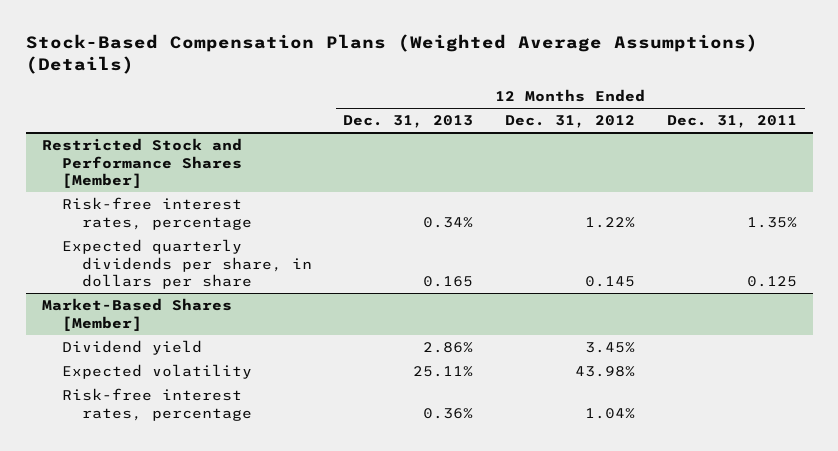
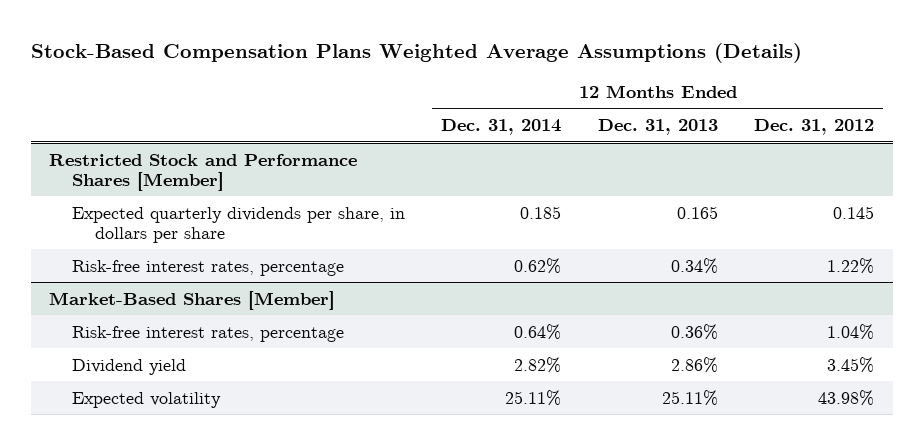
[25,33,758,74] Stock-Based Compensation Plans (Weighted Average Assumptions) (Details) -> [31,43,803,64] Stock-Based Compensation Plans Weighted Average Assumptions (Details)
[666,115,797,129] Dec. 31, 2011 -> none
none -> [441,119,562,136] Dec. 31, 2014
[61,197,252,230] Risk-free interest rates, percentage -> [72,259,345,276] Risk-free interest rates, percentage
[61,388,252,421] Risk-free interest rates, percentage -> [72,325,345,342] Risk-free interest rates, percentage

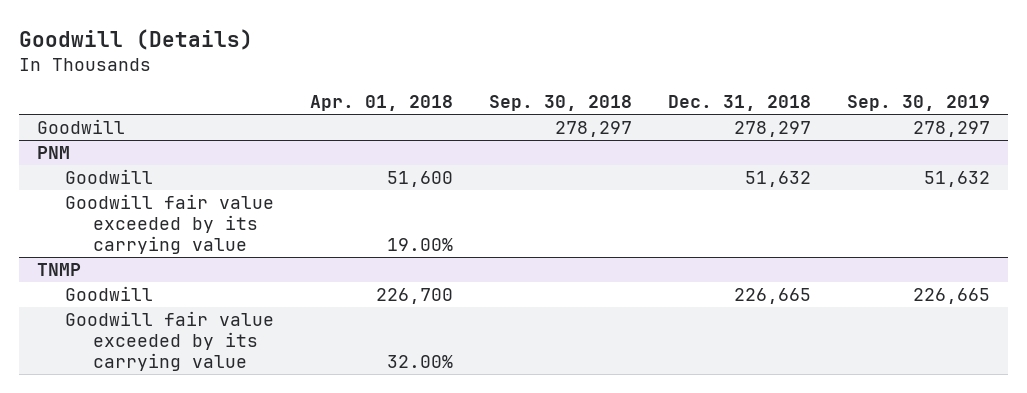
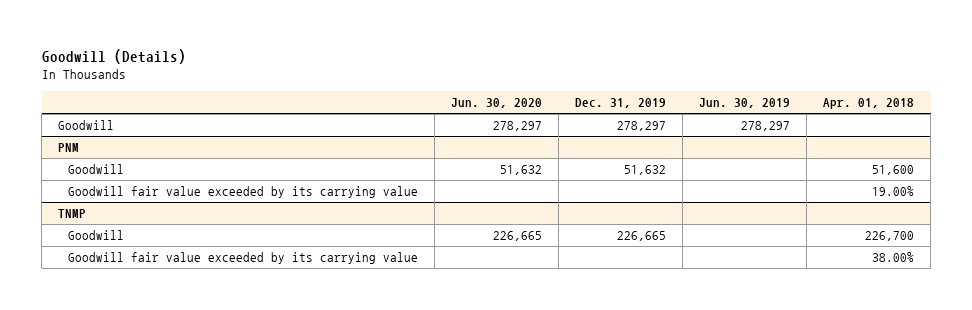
[489,95,633,112] Sep. 30, 2018 -> none
[668,95,812,112] Dec. 31, 2018 -> none
[847,95,991,112] Sep. 30, 2019 -> none
none -> [450,98,542,109] Jun. 30, 2020
none -> [574,98,666,109] Dec. 31, 2019
none -> [698,98,790,109] Jun. 30, 2019
[387,354,454,368] 32.00% -> [872,252,915,263] 38.00%

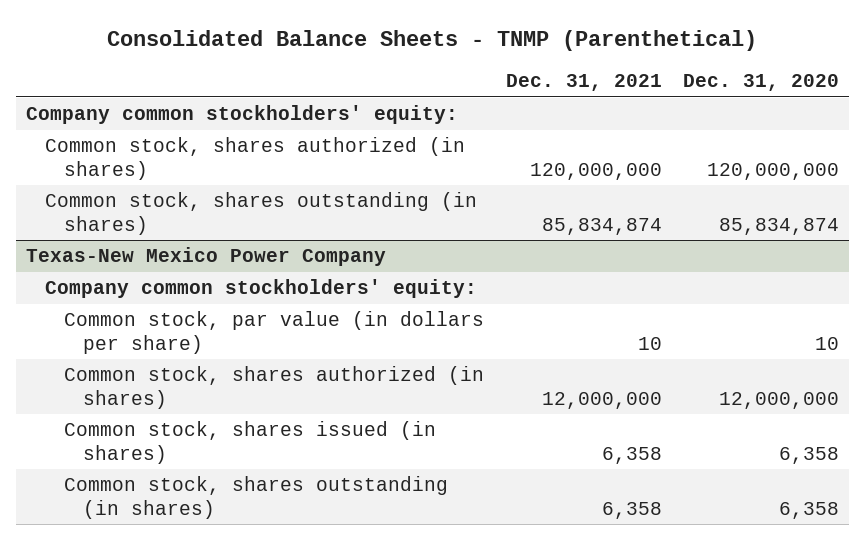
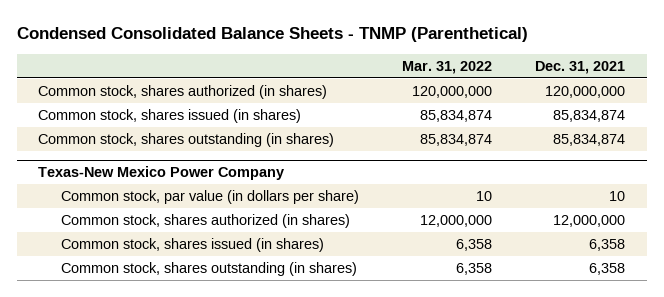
[107,29,758,51] Consolidated Balance Sheets - TNMP (Parenthetical) -> [16,27,528,43] Condensed Consolidated Balance Sheets - TNMP (Parenthetical)
[682,74,839,92] Dec. 31, 2020 -> none
none -> [402,60,493,74] Mar. 31, 2022
[26,105,459,125] Company common stockholders' equity: -> none
none -> [38,108,302,123] Common stock, shares issued (in shares)
[45,279,478,299] Company common stockholders' equity: -> none

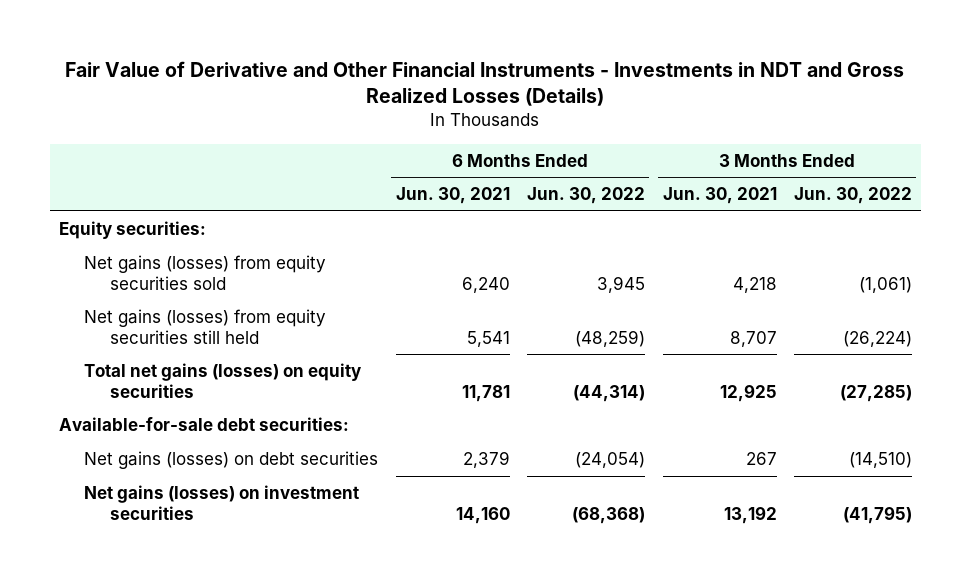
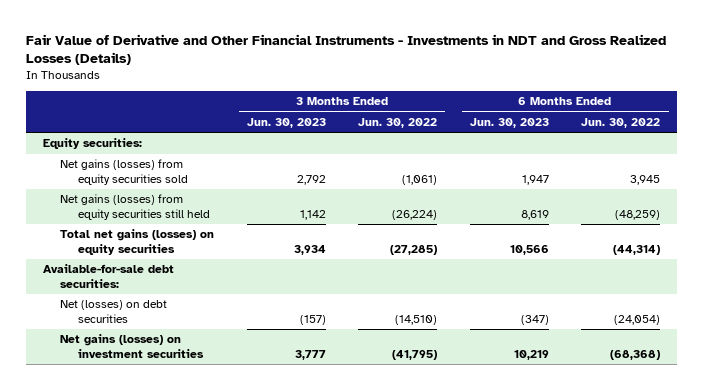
[395,187,510,205] Jun. 30, 2021 -> none
[662,187,777,205] Jun. 30, 2021 -> none
none -> [246,118,326,129] Jun. 30, 2023
none -> [469,118,549,129] Jun. 30, 2023
[84,451,379,470] Net gains (losses) on debt securities -> [60,300,168,324] Net (losses) on debt securities

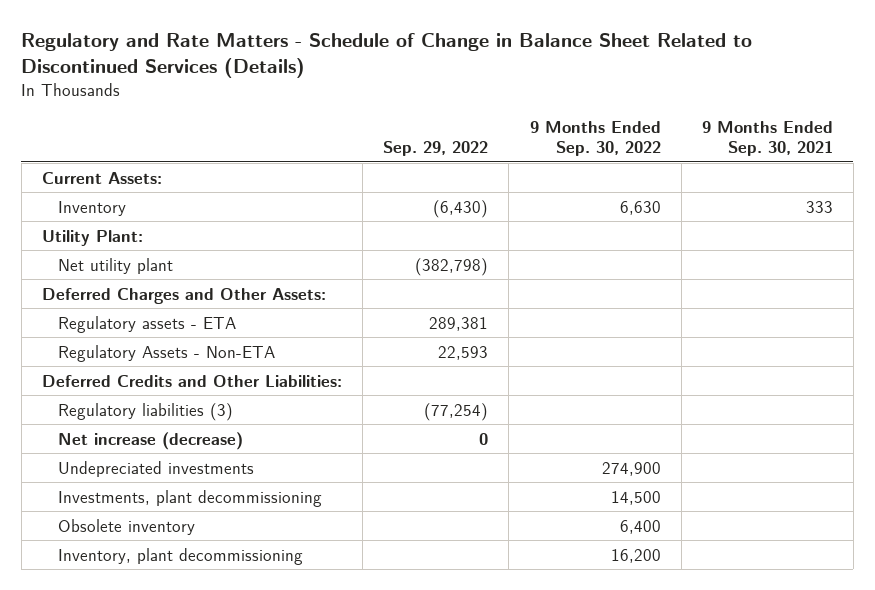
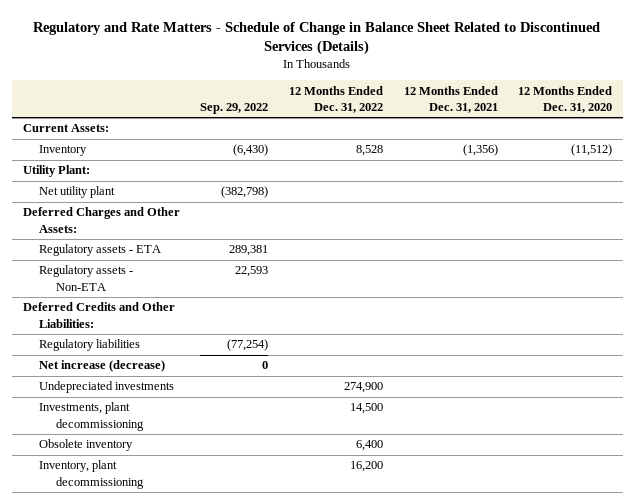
[529,121,661,157] 9 Months Ended Sep. 30, 2022 -> none
[701,121,833,157] 9 Months Ended Sep. 30, 2021 -> none
none -> [288,85,383,113] 12 Months Ended Dec. 31, 2022
none -> [403,85,498,113] 12 Months Ended Dec. 31, 2021
none -> [518,85,613,113] 12 Months Ended Dec. 31, 2020
[58,344,276,362] Regulatory Assets - Non-ETA -> [39,265,134,291] Regulatory assets - Non-ETA
[58,402,234,421] Regulatory liabilities (3) -> [39,339,141,352] Regulatory liabilities

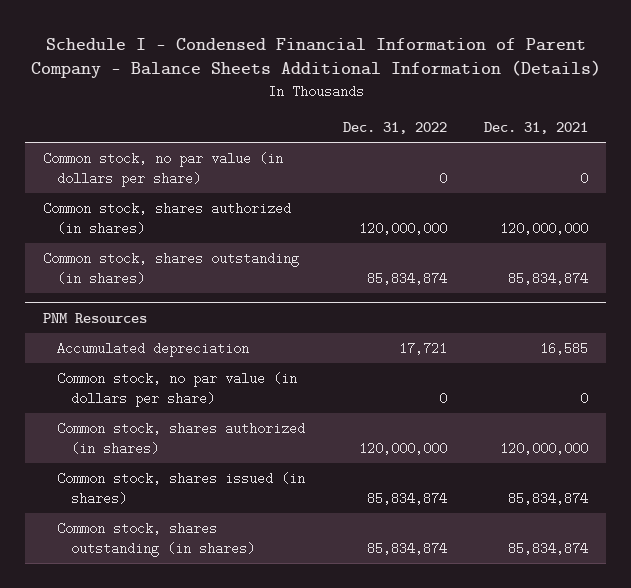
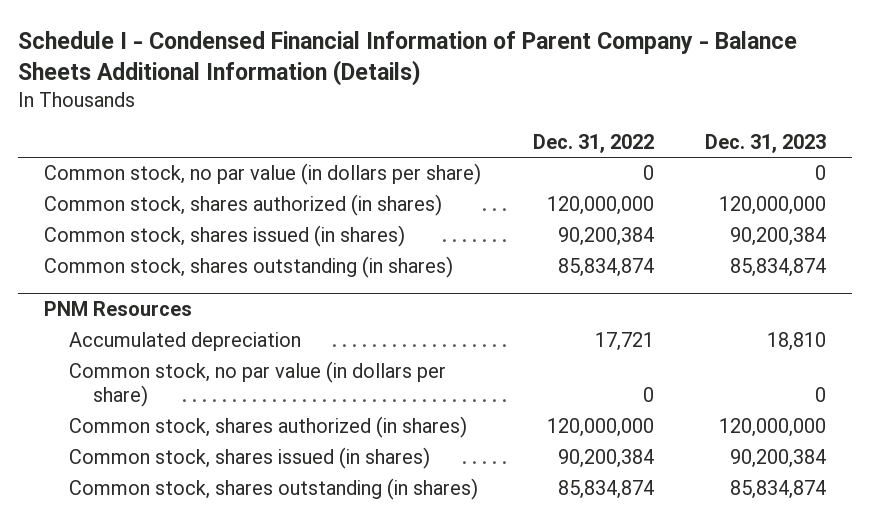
[483,122,588,135] Dec. 31, 2021 -> none
none -> [705,133,827,153] Dec. 31, 2023
none -> [44,225,406,248] Common stock, shares issued (in shares)
[366,491,447,505] 85,834,874 -> [557,449,654,469] 90,200,384

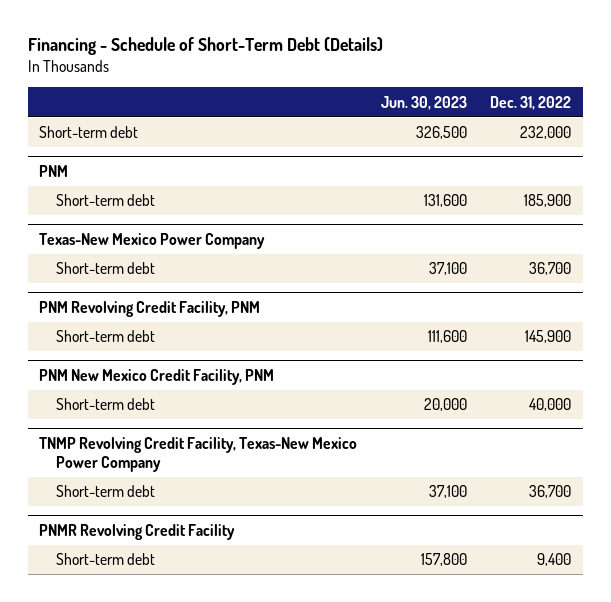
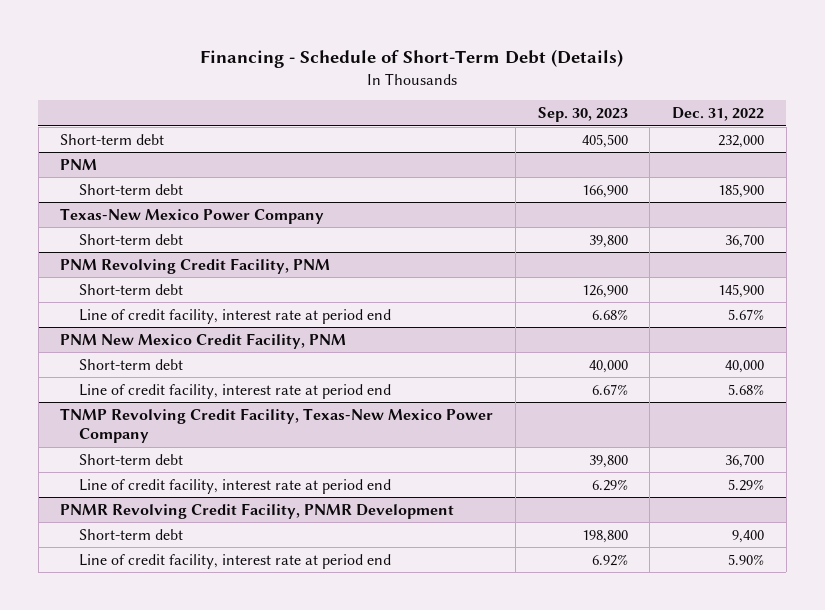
[380,95,467,110] Jun. 30, 2023 -> none
none -> [537,107,628,123] Sep. 30, 2023
none -> [78,308,391,324] Line of credit facility, interest rate at period end
none -> [78,383,391,399] Line of credit facility, interest rate at period end
none -> [78,478,391,494] Line of credit facility, interest rate at period end
[39,523,236,540] PNMR Revolving Credit Facility -> [60,502,455,519] PNMR Revolving Credit Facility, PNMR Development
none -> [78,553,391,569] Line of credit facility, interest rate at period end

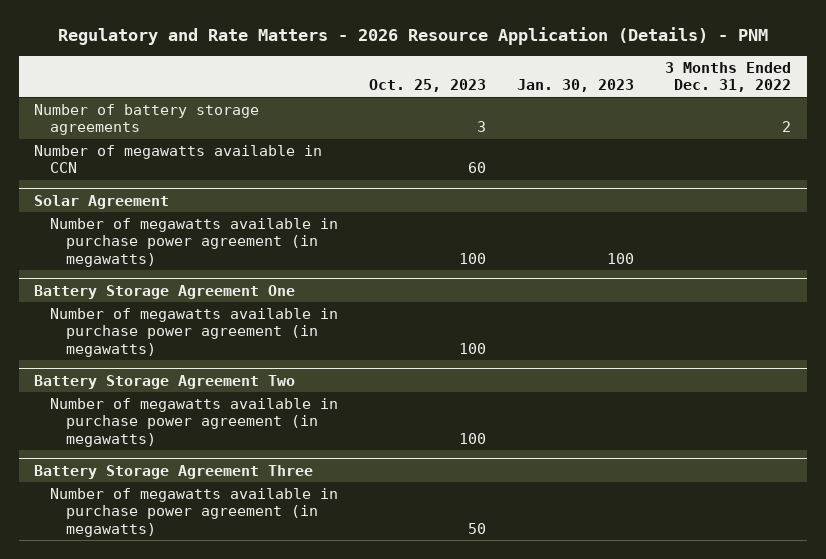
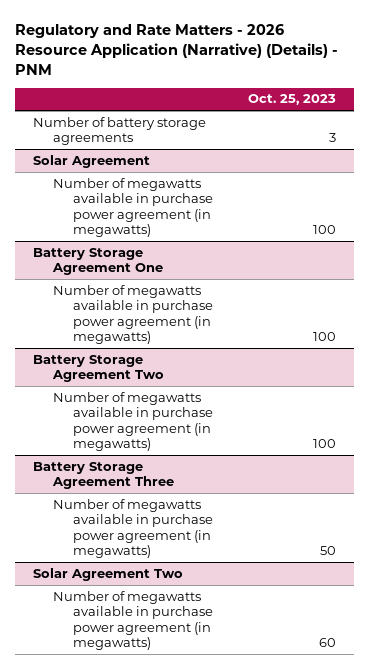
[57,27,768,46] Regulatory and Rate Matters - 2026 Resource Application (Details) - PNM -> [15,23,339,75] Regulatory and Rate Matters - 2026 Resource Application (Narrative) (Details) - PNM
[517,78,635,92] Jan. 30, 2023 -> none
[665,61,792,92] 3 Months Ended Dec. 31, 2022 -> none
[34,145,323,174] Number of megawatts available in CCN -> none
none -> [32,567,183,581] Solar Agreement Two
none -> [53,590,214,650] Number of megawatts available in purchase power agreement (in megawatts)

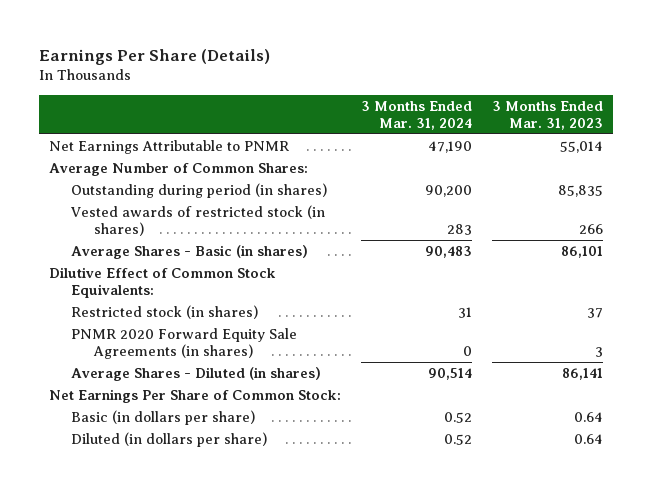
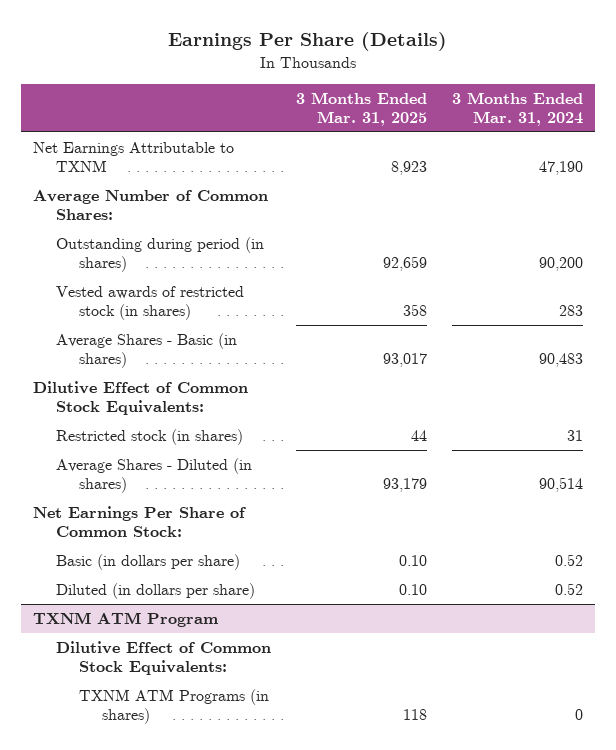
[492,100,604,130] 3 Months Ended Mar. 31, 2023 -> none
none -> [295,91,427,126] 3 Months Ended Mar. 31, 2025
[48,139,289,154] Net Earnings Attributable to PNMR -> [33,142,235,172] Net Earnings Attributable to TXNM
[71,327,298,359] PNMR 2020 Forward Equity Sale Agreements (in shares) -> none
none -> [33,612,219,628] TXNM ATM Program
none -> [56,641,272,675] Dilutive Effect of Common Stock Equivalents:
none -> [79,689,270,724] TXNM ATM Programs (in shares)

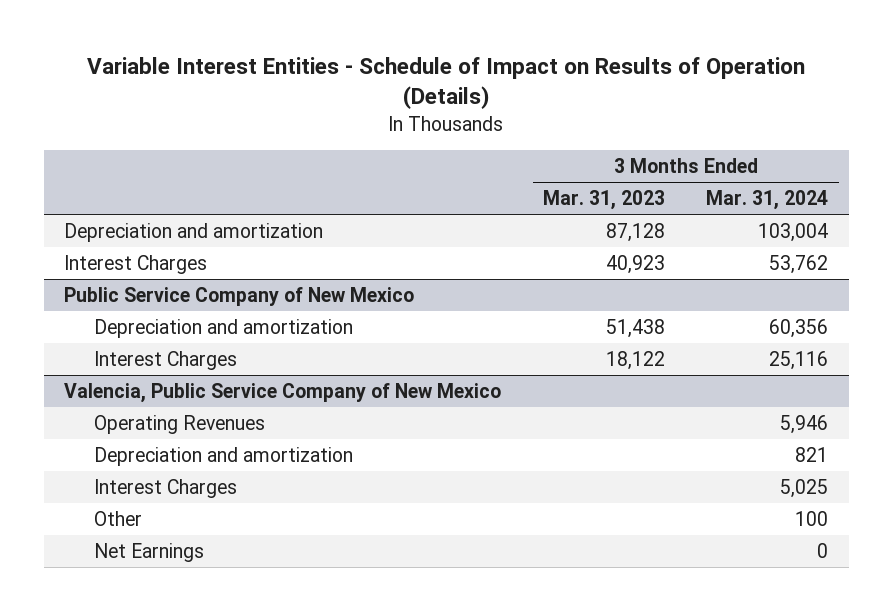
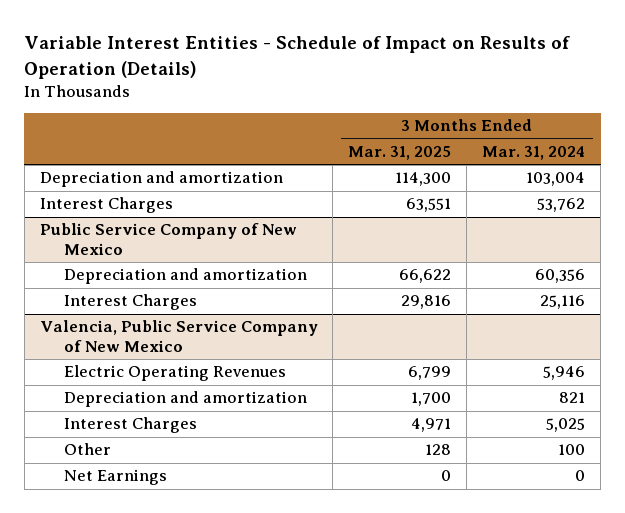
[542,189,665,210] Mar. 31, 2023 -> none
none -> [348,145,452,160] Mar. 31, 2025
[94,414,266,434] Operating Revenues -> [63,365,286,382] Electric Operating Revenues

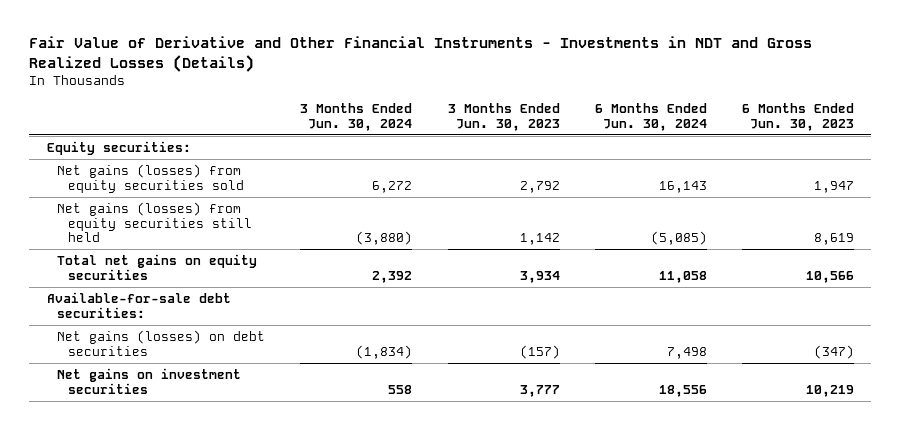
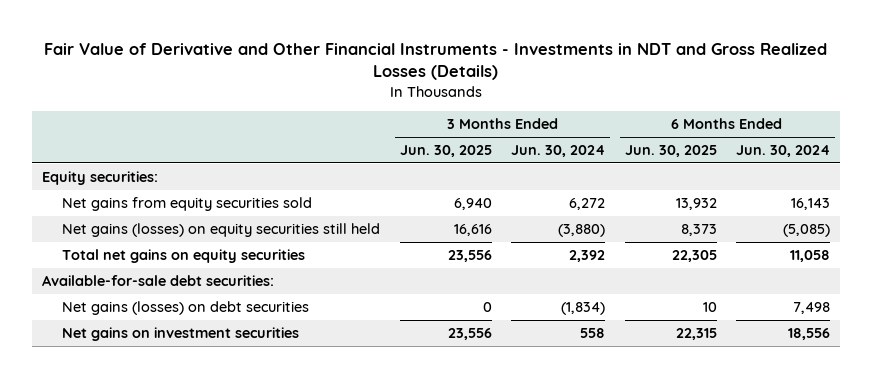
[447,102,560,131] 3 Months Ended Jun. 30, 2023 -> none
[741,102,854,131] 6 Months Ended Jun. 30, 2023 -> none
none -> [399,145,492,158] Jun. 30, 2025
none -> [624,145,717,158] Jun. 30, 2025
[57,163,245,193] Net gains (losses) from equity securities sold -> [62,197,313,212] Net gains from equity securities sold
[57,201,253,243] Net gains (losses) from equity securities still held -> [62,223,381,238] Net gains (losses) on equity securities still held

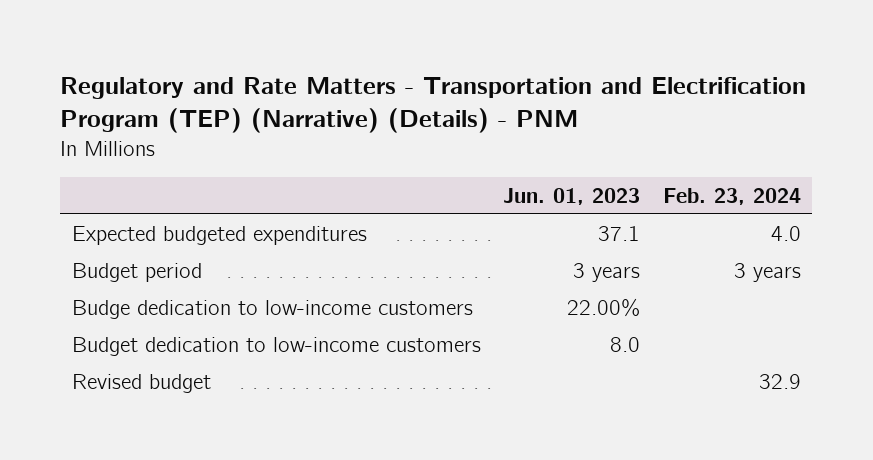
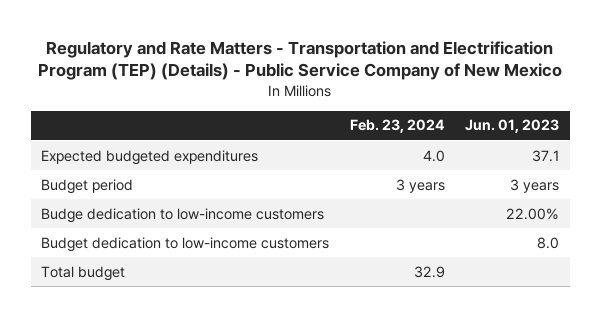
[60,76,807,133] Regulatory and Rate Matters - Transportation and Electrification Program (TEP) (Narrative) (Details) - PNM -> [38,40,563,81] Regulatory and Rate Matters - Transportation and Electrification Program (TEP) (Details) - Public Service Company of New Mexico
[71,373,211,393] Revised budget -> [41,265,126,281] Total budget

